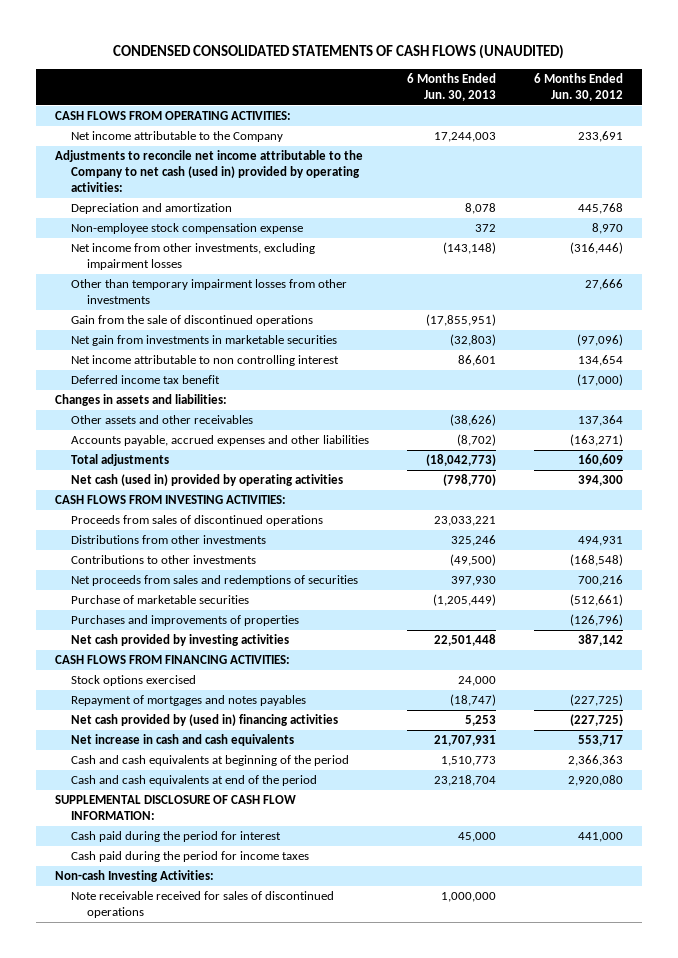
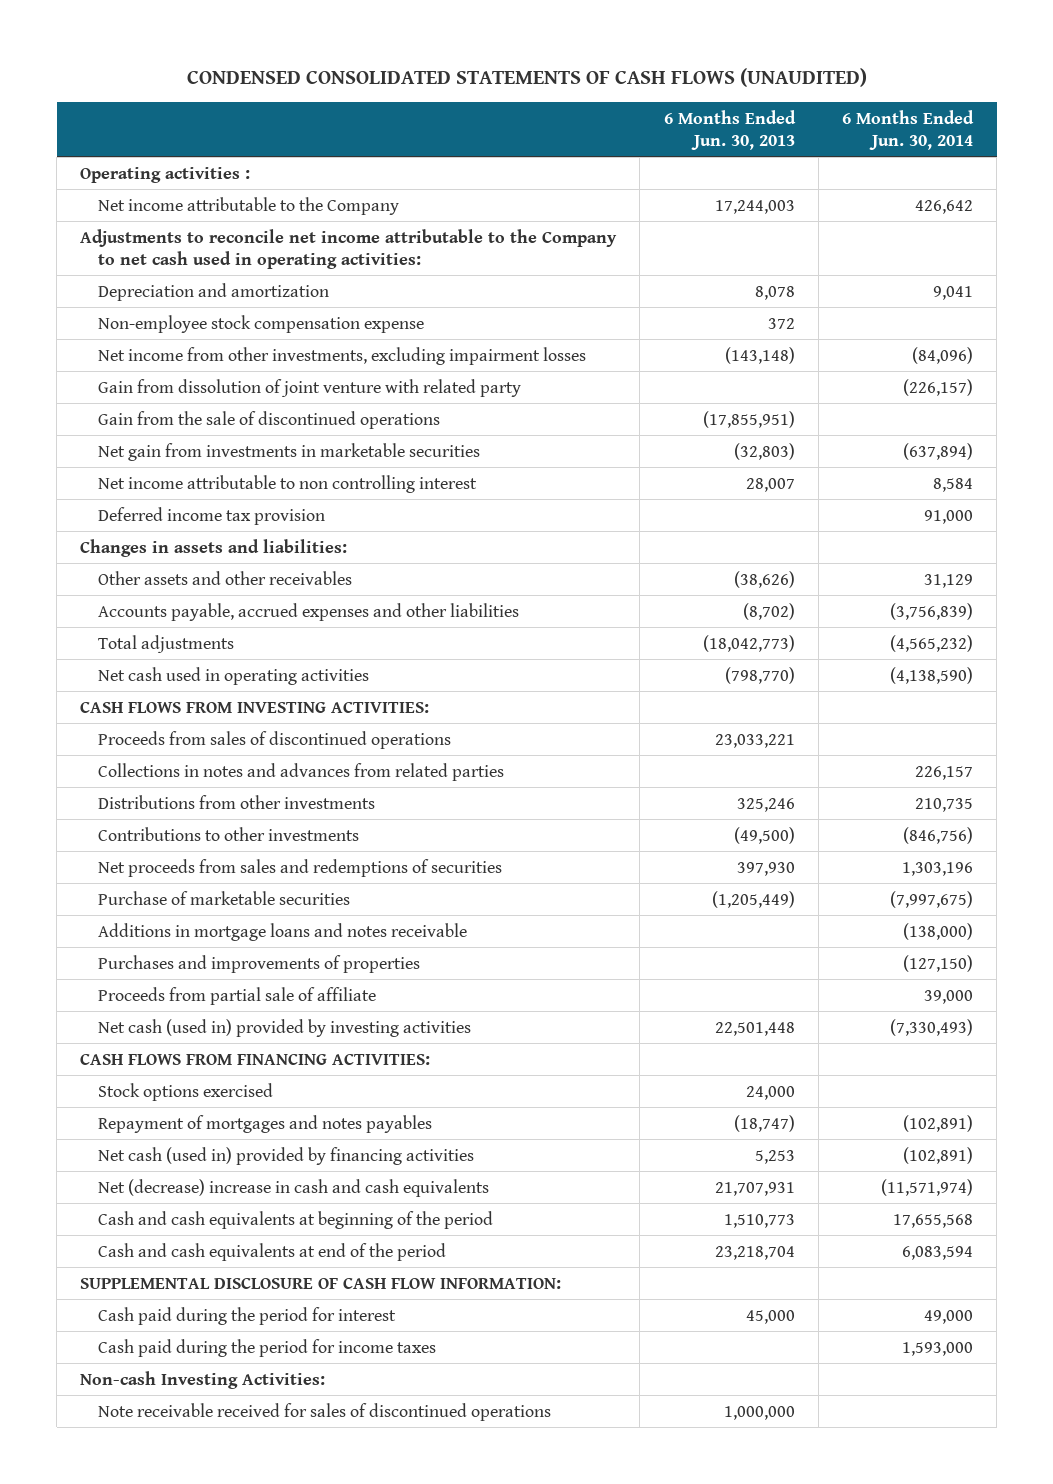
[533,73,623,102] 6 Months Ended Jun. 30, 2012 -> none
none -> [842,109,975,150] 6 Months Ended Jun. 30, 2014
[54,111,291,121] CASH FLOWS FROM OPERATING ACTIVITIES: -> none
none -> [80,166,251,183] Operating activities :
[54,150,363,193] Adjustments to reconcile net income attributable to the Company to net cash (used in) provided by operating activities: -> [80,228,618,269] Adjustments to reconcile net income attributable to the Company to net cash used in operating activities:
[70,279,347,305] Other than temporary impairment losses from other investments -> none
none -> [97,378,521,397] Gain from dissolution of joint venture with related party
[457,355,496,367] 86,601 -> [745,477,795,492] 28,007
[70,375,220,385] Deferred income tax benefit -> [97,506,325,525] Deferred income tax provision
[70,474,343,487] Net cash (used in) provided by operating activities -> [97,666,369,685] Net cash used in operating activities
none -> [97,762,504,781] Collections in notes and advances from related parties
none -> [97,922,467,941] Additions in mortgage loans and notes receivable
none -> [97,986,376,1005] Proceeds from partial sale of affiliate
[70,634,289,647] Net cash provided by investing activities -> [97,1018,471,1037] Net cash (used in) provided by investing activities
[70,714,338,727] Net cash provided by (used in) financing activities -> [97,1146,474,1165] Net cash (used in) provided by financing activities
[70,734,294,747] Net increase in cash and cash equivalents -> [97,1178,489,1197] Net (decrease) increase in cash and cash equivalents

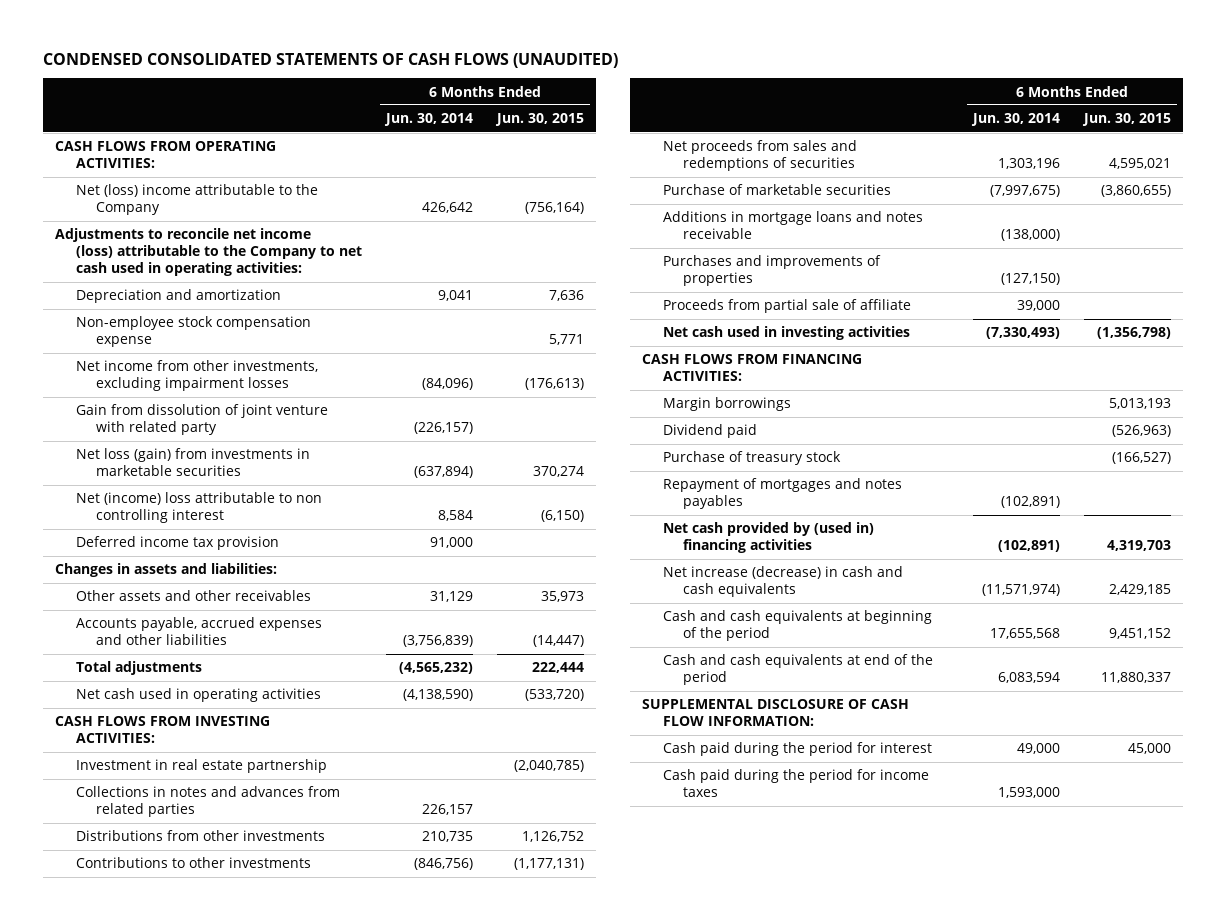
[663,109,796,150] 6 Months Ended Jun. 30, 2013 -> none
none -> [494,113,584,127] Jun. 30, 2015
[80,166,251,183] Operating activities : -> none
none -> [55,141,277,169] CASH FLOWS FROM OPERATING ACTIVITIES:
[97,196,399,215] Net income attributable to the Company -> [75,184,318,216] Net (loss) income attributable to the Company
[80,228,618,269] Adjustments to reconcile net income attributable to the Company to net cash used in operating activities: -> [55,228,362,277] Adjustments to reconcile net income (loss) attributable to the Company to net cash used in operating activities:
[97,410,440,429] Gain from the sale of discontinued operations -> none
[97,442,480,461] Net gain from investments in marketable securities -> [75,448,310,477] Net loss (gain) from investments in marketable securities
[97,474,477,493] Net income attributable to non controlling interest -> [75,492,322,524] Net (income) loss attributable to non controlling interest
[97,730,451,749] Proceeds from sales of discontinued operations -> none
none -> [75,759,327,774] Investment in real estate partnership
[97,1018,471,1037] Net cash (used in) provided by investing activities -> [662,326,910,341] Net cash used in investing activities
[97,1082,273,1101] Stock options exercised -> none
none -> [662,397,791,412] Margin borrowings
none -> [662,424,757,439] Dividend paid
none -> [662,451,841,466] Purchase of treasury stock
[97,1146,474,1165] Net cash (used in) provided by financing activities -> [662,522,874,554] Net cash provided by (used in) financing activities
[97,1178,489,1197] Net (decrease) increase in cash and cash equivalents -> [662,566,903,598] Net increase (decrease) in cash and cash equivalents
[80,1370,326,1389] Non-cash Investing Activities: -> none
[97,1402,551,1421] Note receivable received for sales of discontinued operations -> none

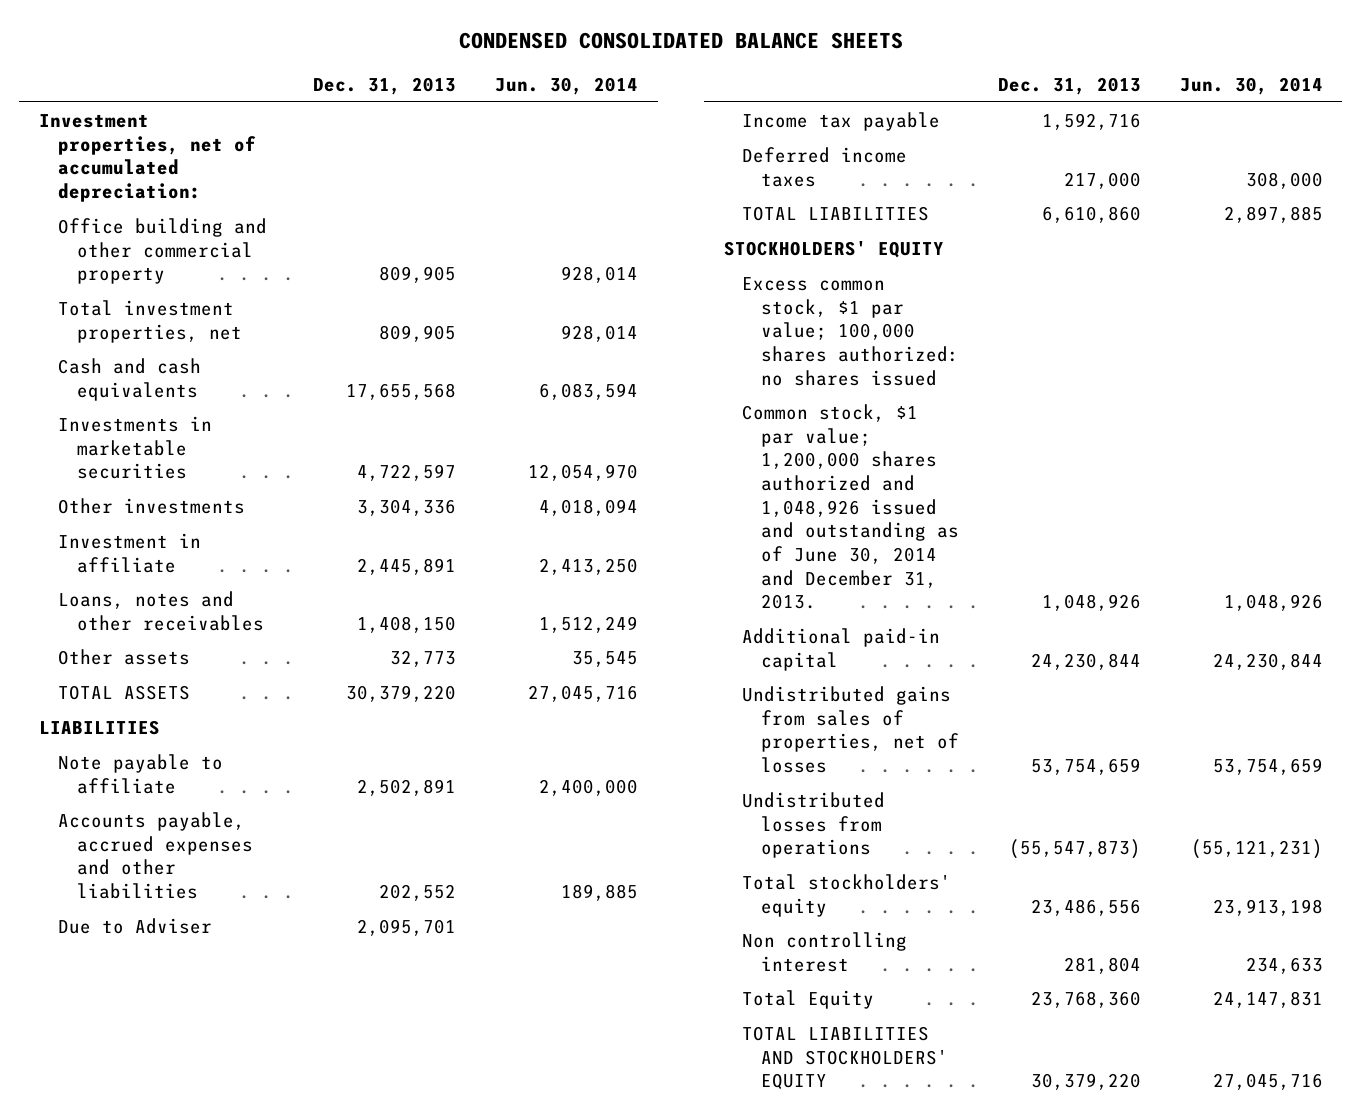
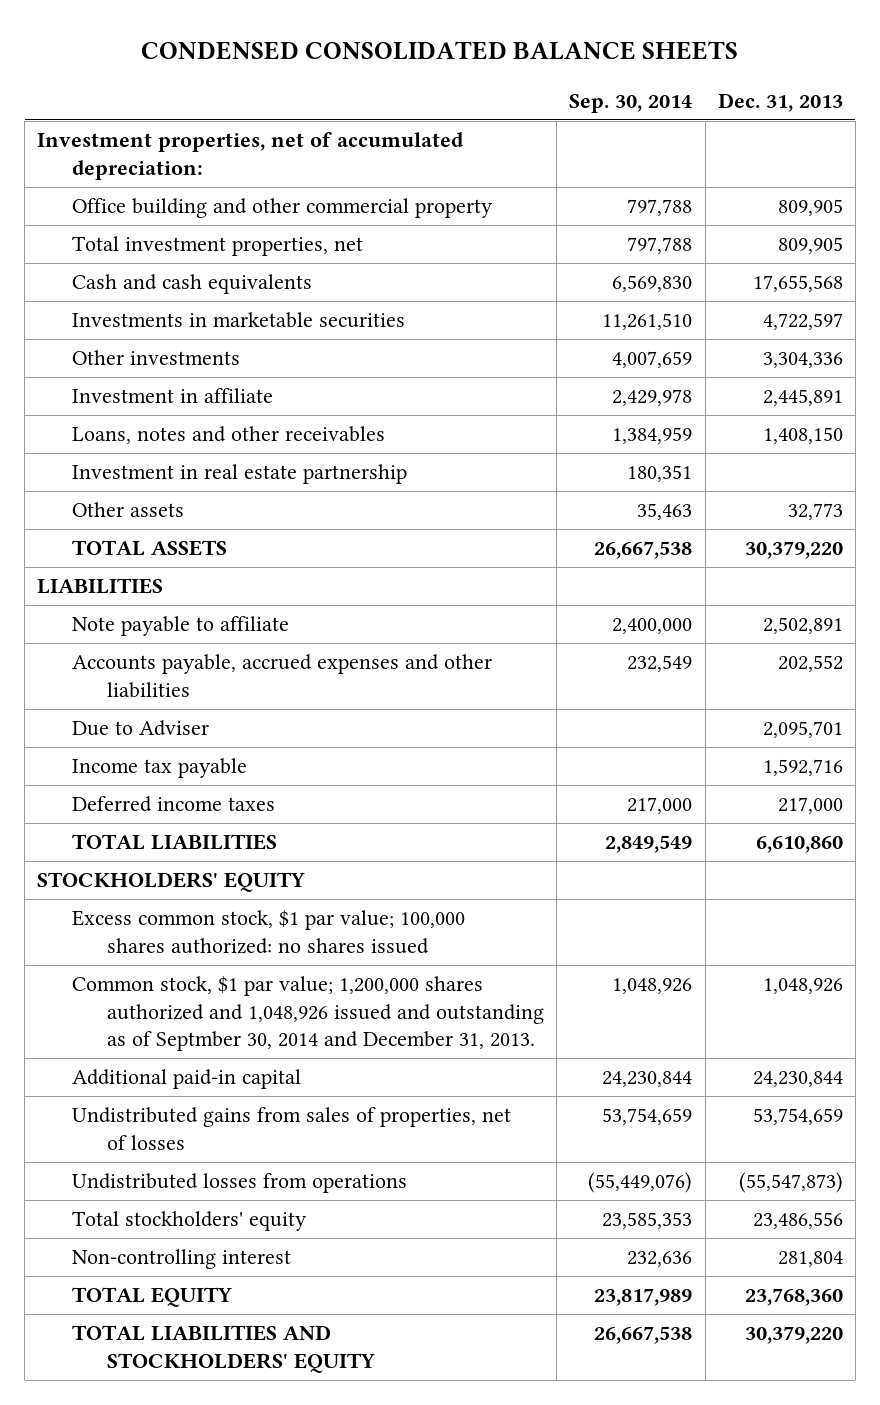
[495,76,639,95] Jun. 30, 2014 -> none
none -> [569,93,693,113] Sep. 30, 2014
none -> [72,464,408,485] Investment in real estate partnership
[742,403,960,610] Common stock, $1 par value; 1,200,000 shares authorized and 1,048,926 issued and outstanding as of June 30, 2014 and December 31, 2013. -> [72,976,545,1051] Common stock, $1 par value; 1,200,000 shares authorized and 1,048,926 issued and outstanding as of Septmber 30, 2014 and December 31, 2013.
[742,931,908,972] Non controlling interest -> [72,1249,292,1270] Non-controlling interest
[742,989,875,1009] Total Equity -> [72,1287,233,1308] TOTAL EQUITY

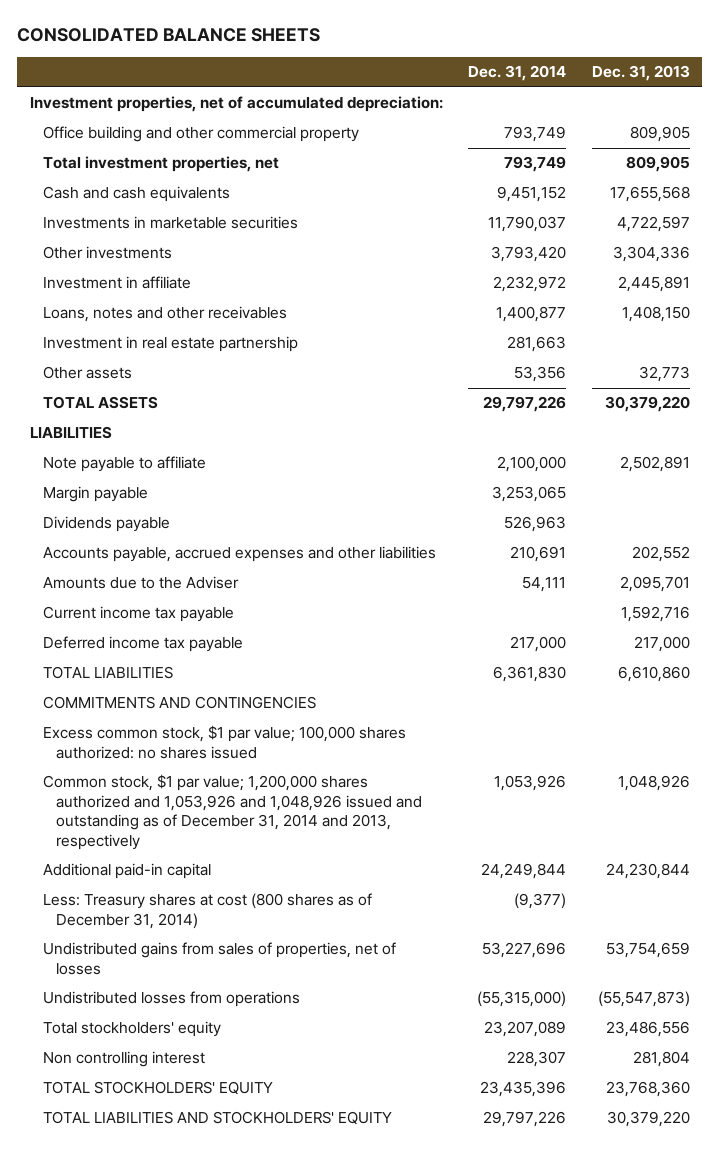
[140,41,738,61] CONDENSED CONSOLIDATED BALANCE SHEETS -> [17,28,321,43] CONSOLIDATED BALANCE SHEETS
[569,93,693,113] Sep. 30, 2014 -> none
none -> [468,65,567,82] Dec. 31, 2014
none -> [43,486,149,503] Margin payable
none -> [43,516,171,533] Dividends payable
[72,720,210,737] Due to Adviser -> [43,576,240,590] Amounts due to the Adviser
[72,758,248,779] Income tax payable -> [43,606,235,623] Current income tax payable
[72,796,276,813] Deferred income taxes -> [43,636,244,653] Deferred income tax payable
[37,872,306,893] STOCKHOLDERS' EQUITY -> none
none -> [43,696,317,710] COMMITMENTS AND CONTINGENCIES
[72,976,545,1051] Common stock, $1 par value; 1,200,000 shares authorized and 1,048,926 issued and outstanding as of Septmber 30, 2014 and December 31, 2013. -> [43,774,423,850] Common stock, $1 par value; 1,200,000 shares authorized and 1,053,926 and 1,048,926 issued and outstanding as of December 31, 2014 and 2013, respectively
none -> [43,893,373,929] Less: Treasury shares at cost (800 shares as of December 31, 2014)
[72,1249,292,1270] Non-controlling interest -> [43,1051,206,1068] Non controlling interest
[72,1287,233,1308] TOTAL EQUITY -> [43,1081,274,1096] TOTAL STOCKHOLDERS' EQUITY

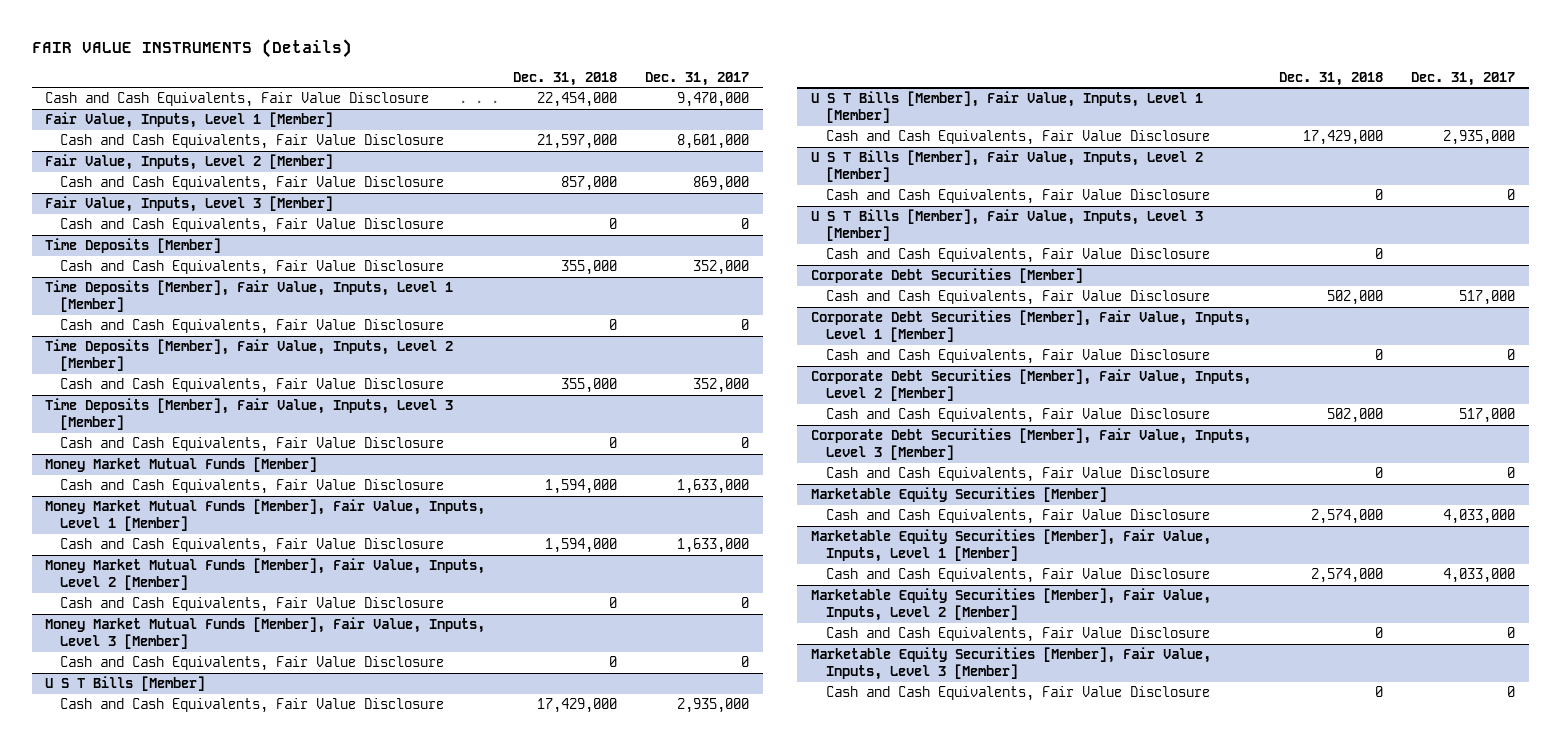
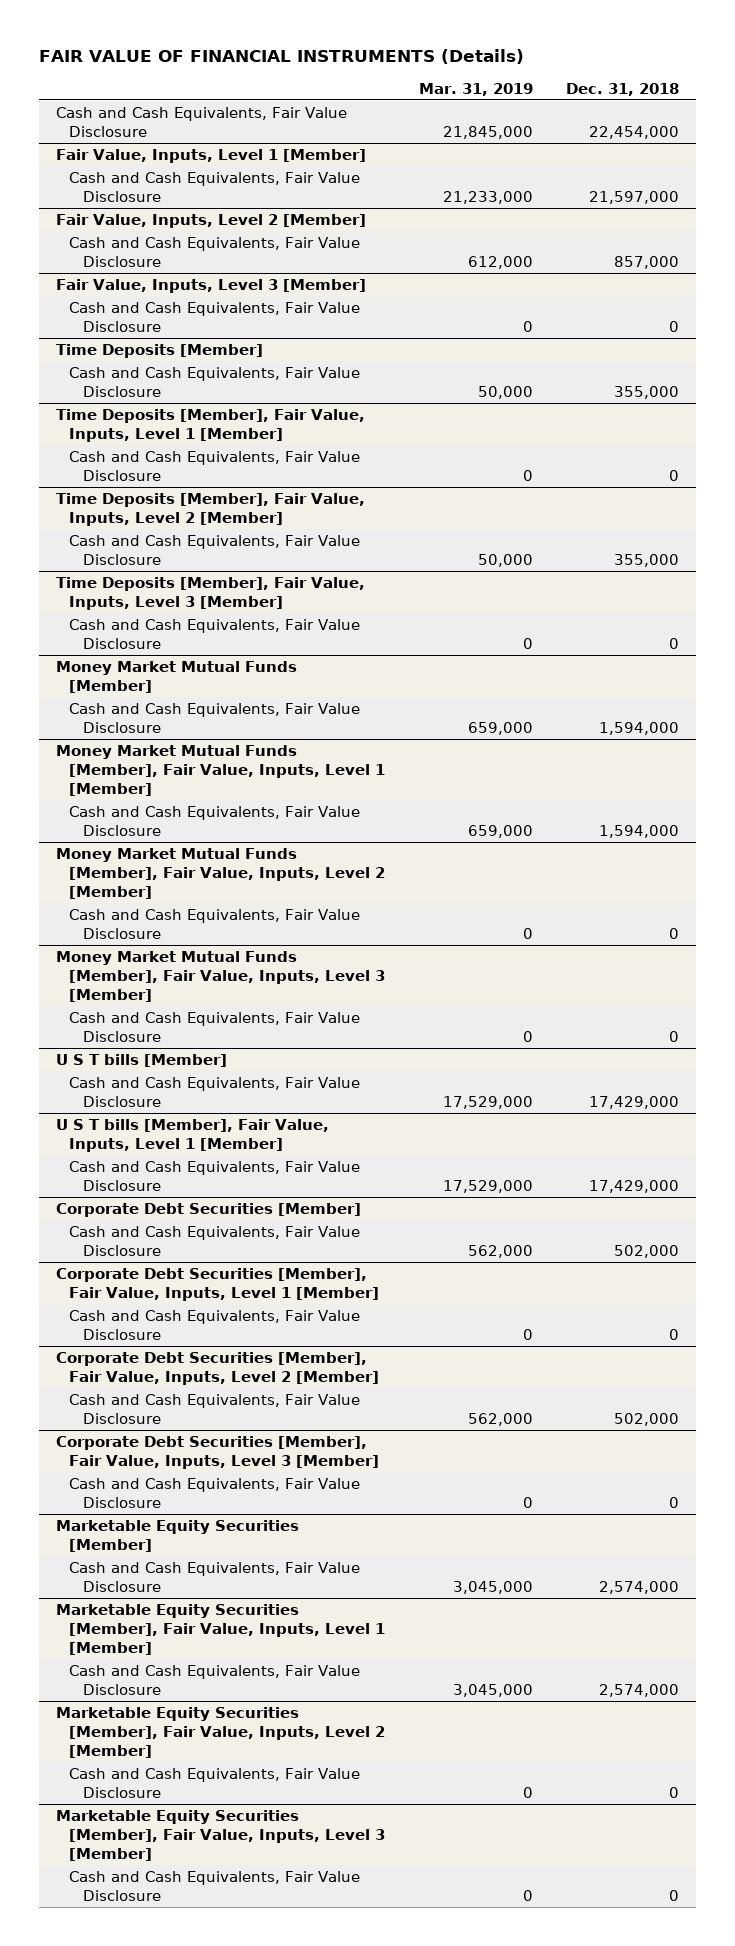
[31,39,352,59] FAIR VALUE INSTRUMENTS (Details) -> [38,48,524,64] FAIR VALUE OF FINANCIAL INSTRUMENTS (Details)
[644,71,749,86] Dec. 31, 2017 -> none
none -> [418,82,533,96] Mar. 31, 2019
[45,676,206,692] U S T Bills [Member] -> [55,1054,227,1068] U S T bills [Member]
[811,91,1204,124] U S T Bills [Member], Fair Value, Inputs, Level 1 [Member] -> [55,1119,329,1153] U S T bills [Member], Fair Value, Inputs, Level 1 [Member]
[811,150,1204,183] U S T Bills [Member], Fair Value, Inputs, Level 2 [Member] -> none
[826,189,1211,205] Cash and Cash Equivalents, Fair Value Disclosure -> none
[811,209,1204,242] U S T Bills [Member], Fair Value, Inputs, Level 3 [Member] -> none
[826,248,1211,264] Cash and Cash Equivalents, Fair Value Disclosure -> none

